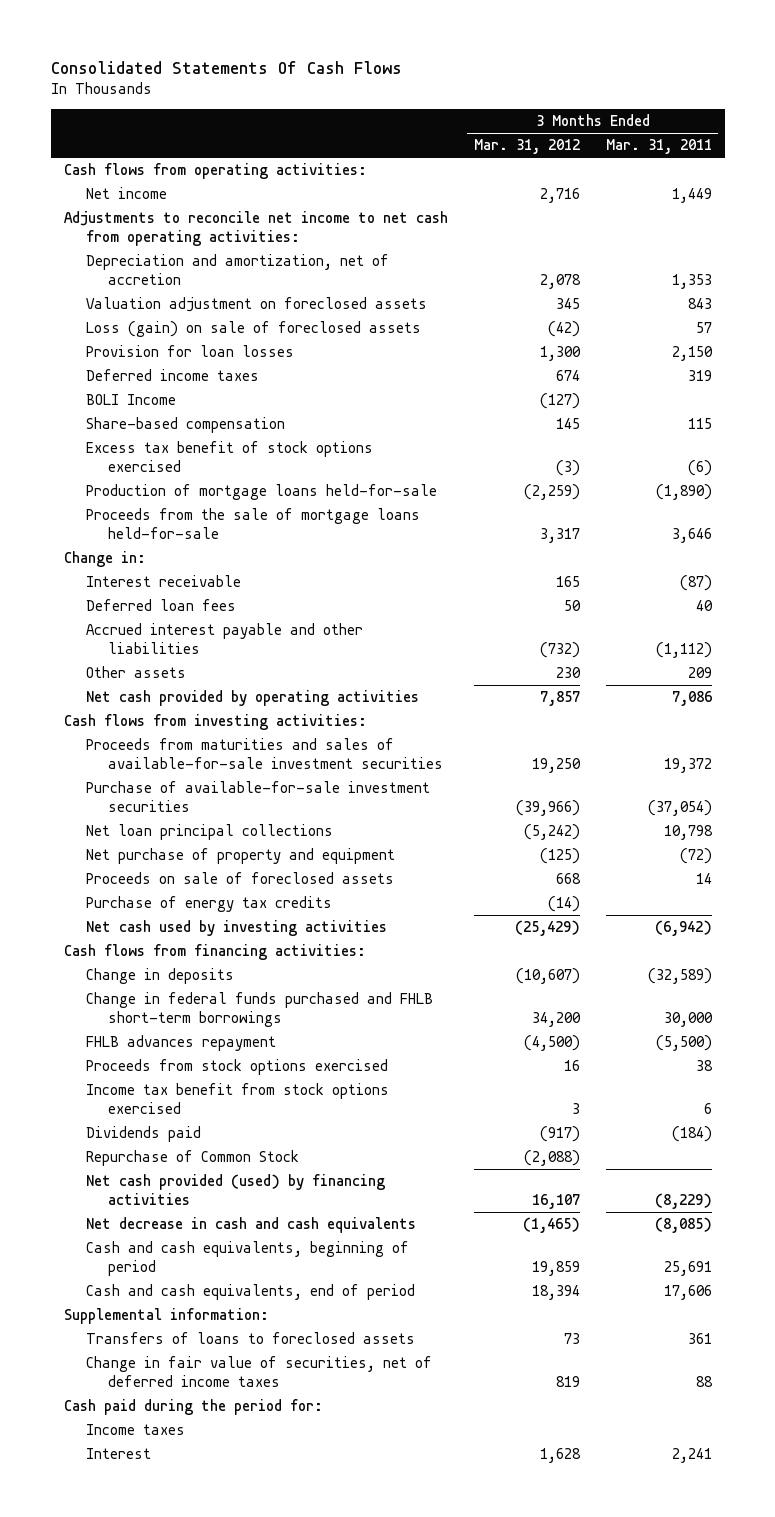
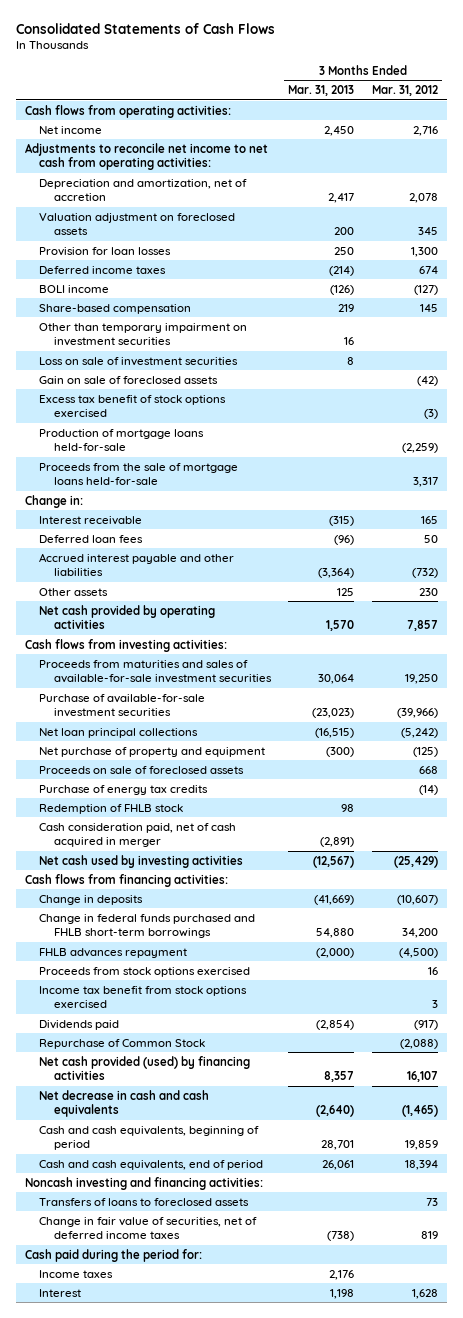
[50,60,402,74] Consolidated Statements Of Cash Flows -> [15,22,275,34] Consolidated Statements of Cash Flows
[605,139,712,155] Mar. 31, 2011 -> none
none -> [288,85,355,97] Mar. 31, 2013
[85,321,421,338] Loss (gain) on sale of foreclosed assets -> none
[85,394,176,406] BOLI Income -> [39,284,110,293] BOLI income
none -> [39,322,248,347] Other than temporary impairment on investment securities
none -> [39,356,239,366] Loss on sale of investment securities
none -> [39,375,219,384] Gain on sale of foreclosed assets
none -> [39,803,184,814] Redemption of FHLB stock
none -> [39,822,237,848] Cash consideration paid, net of cash acquired in merger
[63,1308,269,1325] Supplemental information: -> none
none -> [24,1176,263,1190] Noncash investing and financing activities:

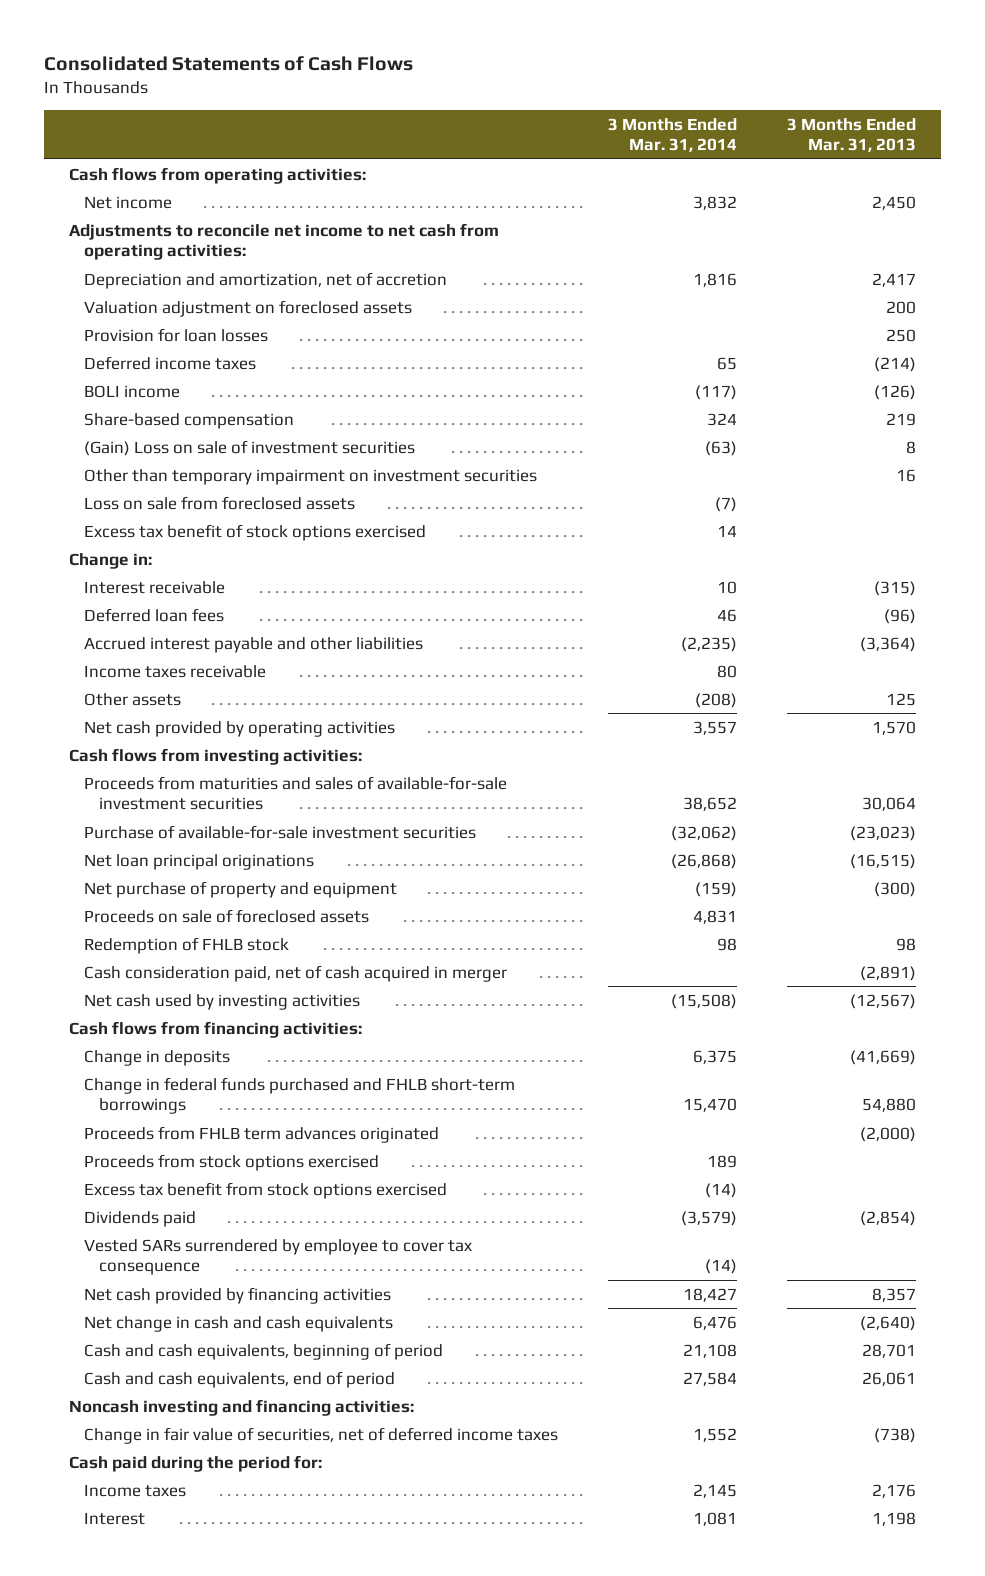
[372,85,439,97] Mar. 31, 2012 -> none
none -> [607,117,737,153] 3 Months Ended Mar. 31, 2014
none -> [84,439,416,456] (Gain) Loss on sale of investment securities
[39,356,239,366] Loss on sale of investment securities -> none
[39,375,219,384] Gain on sale of foreclosed assets -> [84,495,356,510] Loss on sale from foreclosed assets
[39,428,205,452] Production of mortgage loans held-for-sale -> none
[39,462,239,486] Proceeds from the sale of mortgage loans held-for-sale -> none
none -> [84,664,267,678] Income taxes receivable
[39,727,199,738] Net loan principal collections -> [84,853,315,870] Net loan principal originations
[39,784,209,795] Purchase of energy tax credits -> none
[39,947,188,958] FHLB advances repayment -> none
none -> [84,1125,440,1143] Proceeds from FHLB term advances originated
[39,985,248,1009] Income tax benefit from stock options exercised -> [84,1181,448,1199] Excess tax benefit from stock options exercised
[39,1038,206,1049] Repurchase of Common Stock -> none
none -> [84,1238,473,1276] Vested SARs surrendered by employee to cover tax consequence
[39,1055,251,1081] Net cash provided (used) by financing activities -> [84,1286,392,1304] Net cash provided by financing activities
[39,1089,210,1118] Net decrease in cash and cash equivalents -> [84,1315,394,1332] Net change in cash and cash equivalents
[39,1197,250,1206] Transfers of loans to foreclosed assets -> none

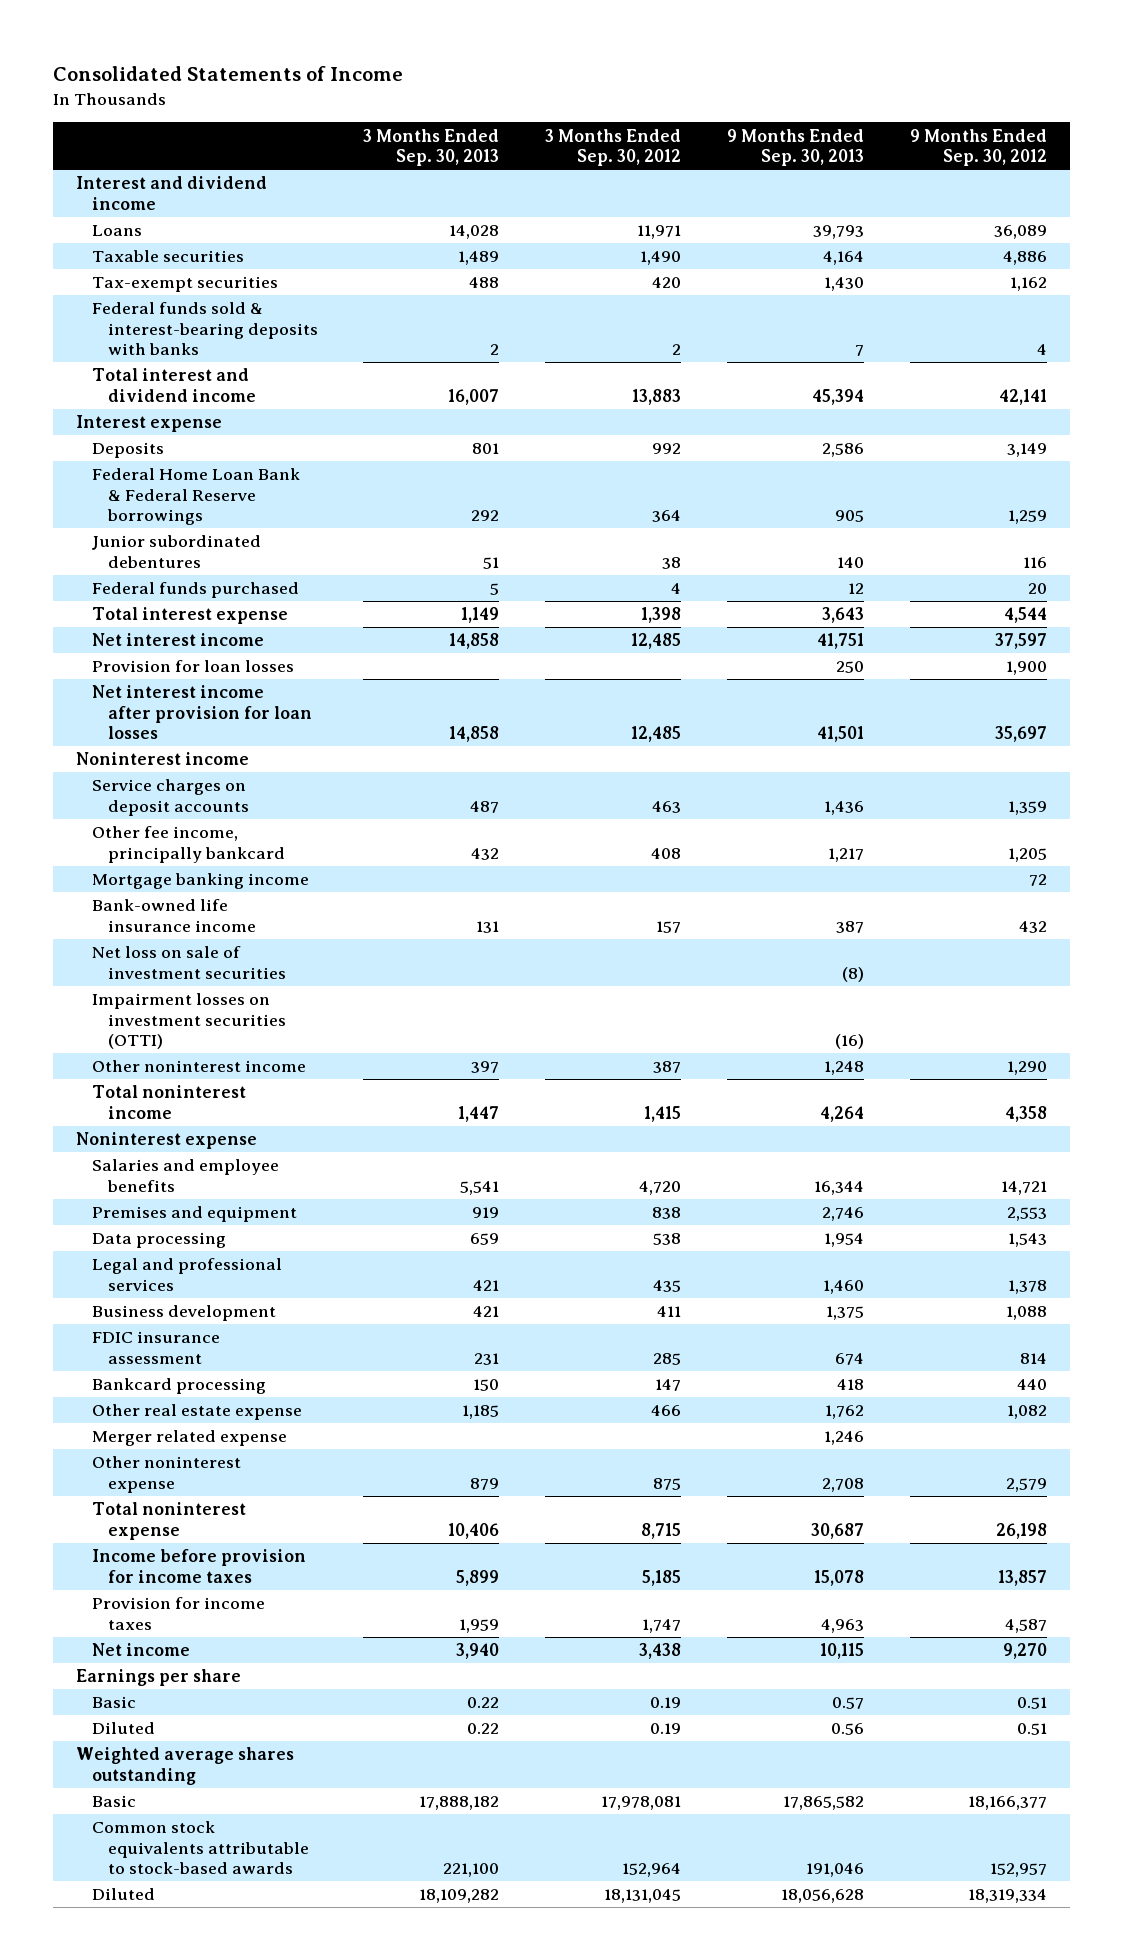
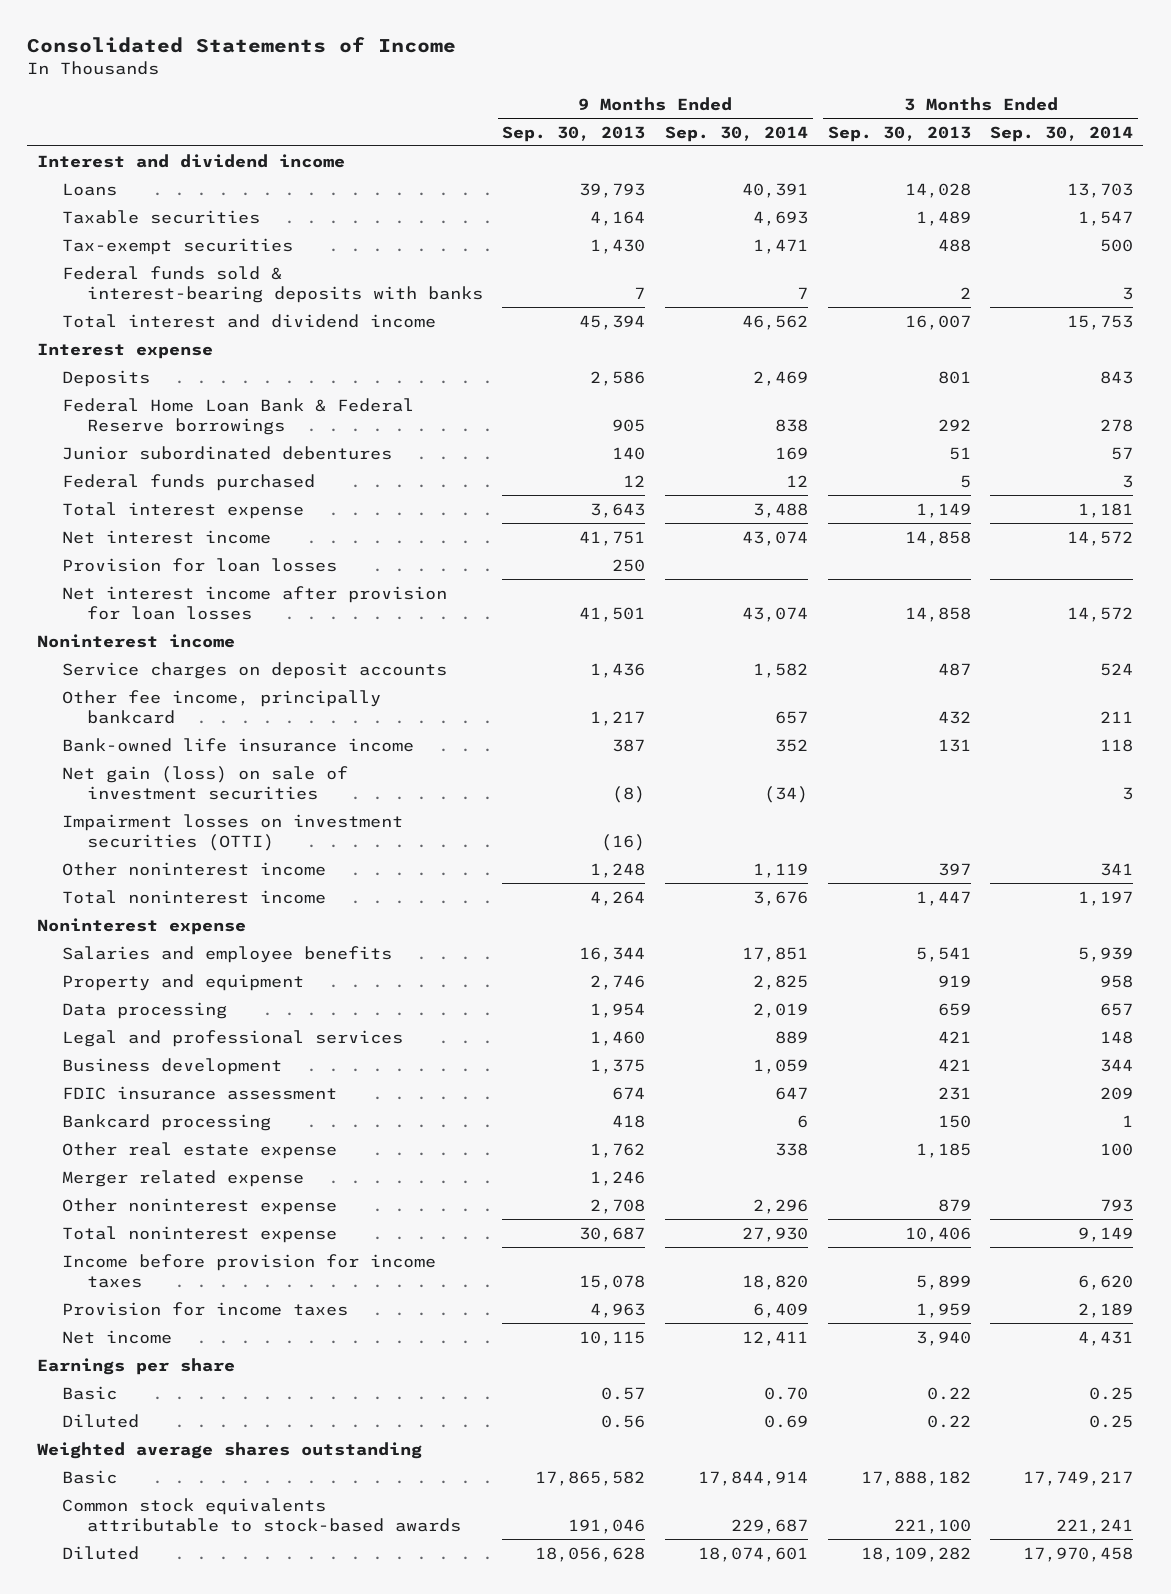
[545,128,682,167] 3 Months Ended Sep. 30, 2012 -> none
[910,128,1048,167] 9 Months Ended Sep. 30, 2012 -> none
none -> [665,125,809,142] Sep. 30, 2014
none -> [990,125,1134,142] Sep. 30, 2014
[91,873,309,890] Mortgage banking income -> none
[91,946,286,979] Net loss on sale of investment securities -> [61,765,348,800] Net gain (loss) on sale of investment securities
[91,1206,297,1223] Premises and equipment -> [61,973,304,991] Property and equipment

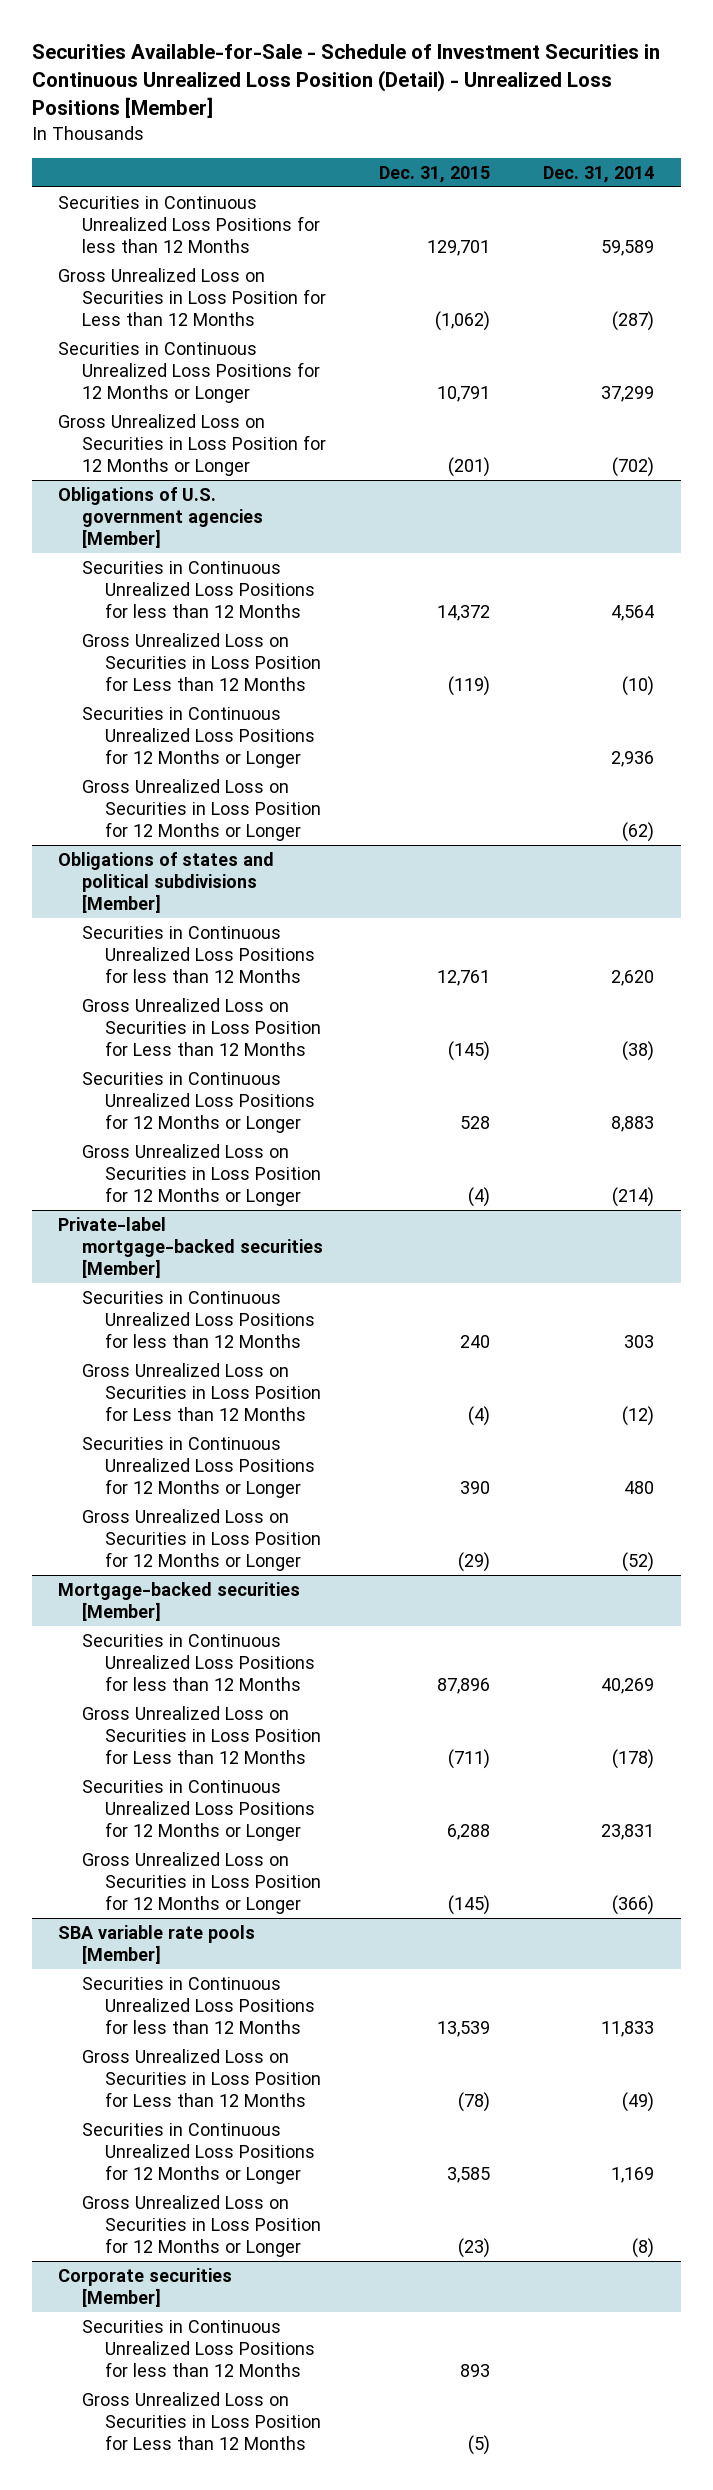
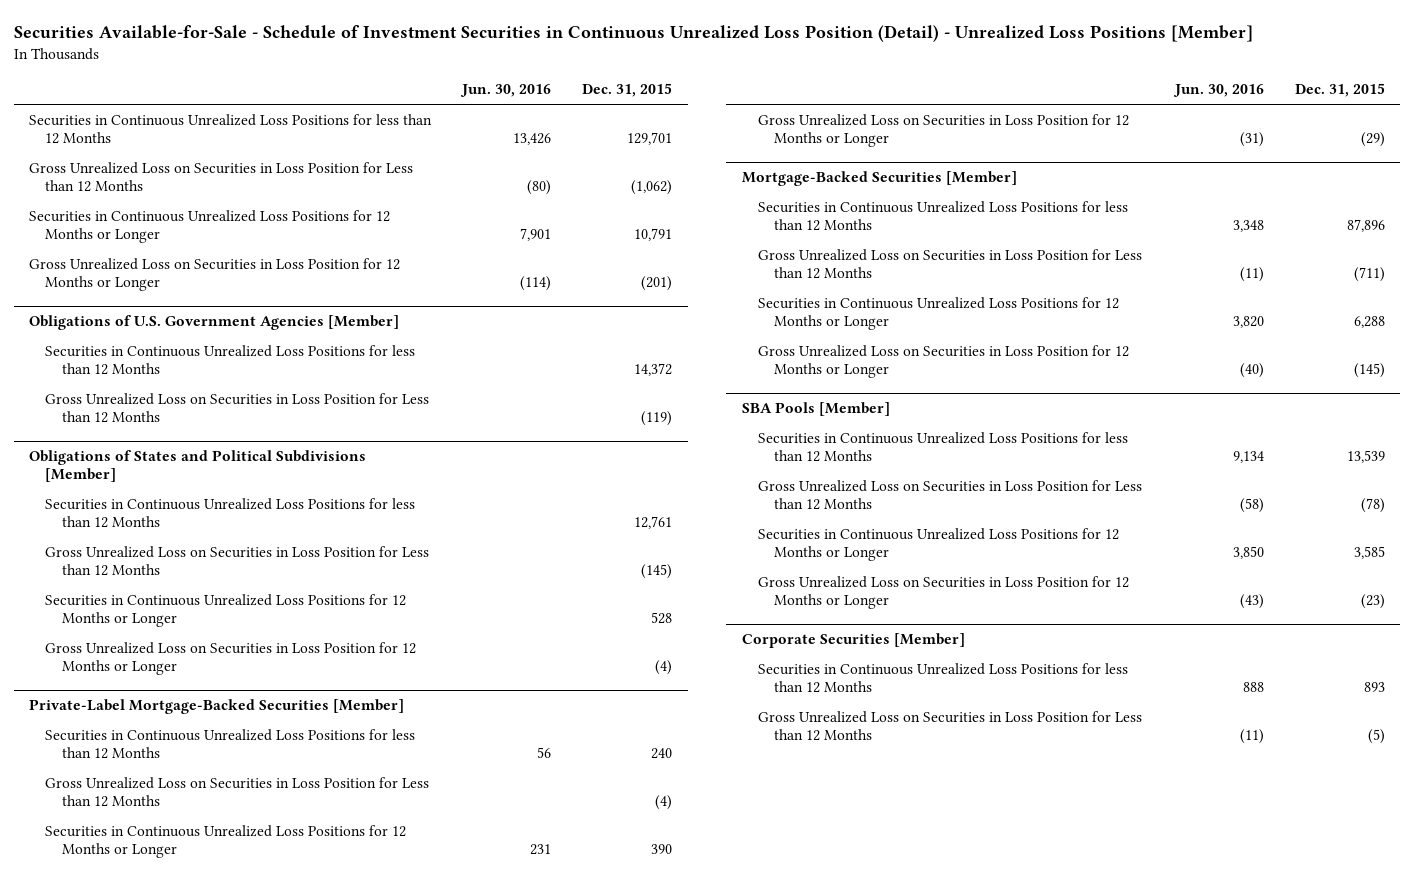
[543,165,655,183] Dec. 31, 2014 -> none
none -> [460,84,552,98] Jun. 30, 2016
[58,486,263,548] Obligations of U.S. government agencies [Member] -> [29,315,400,331] Obligations of U.S. Government Agencies [Member]
[81,706,316,768] Securities in Continuous Unrealized Loss Positions for 12 Months or Longer -> none
[81,778,322,841] Gross Unrealized Loss on Securities in Loss Position for 12 Months or Longer -> none
[58,851,275,913] Obligations of states and political subdivisions [Member] -> [29,450,367,483] Obligations of States and Political Subdivisions [Member]
[58,1216,323,1278] Private-label mortgage-backed securities [Member] -> [29,699,405,715] Private-Label Mortgage-Backed Securities [Member]
[58,1581,301,1621] Mortgage-backed securities [Member] -> [741,171,1017,187] Mortgage-Backed Securities [Member]
[58,1924,256,1964] SBA variable rate pools [Member] -> [741,402,890,417] SBA Pools [Member]
[58,2267,233,2307] Corporate securities [Member] -> [741,633,965,649] Corporate Securities [Member]

